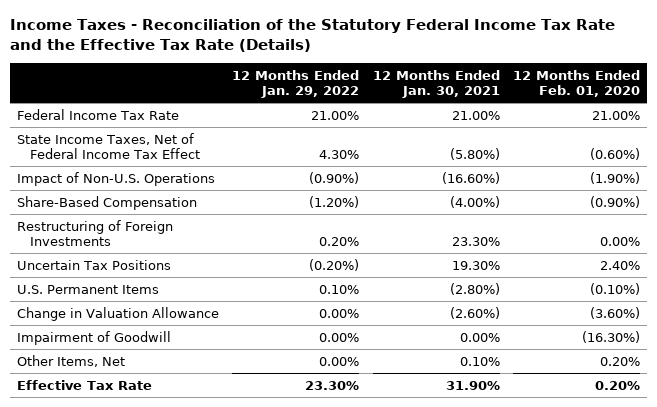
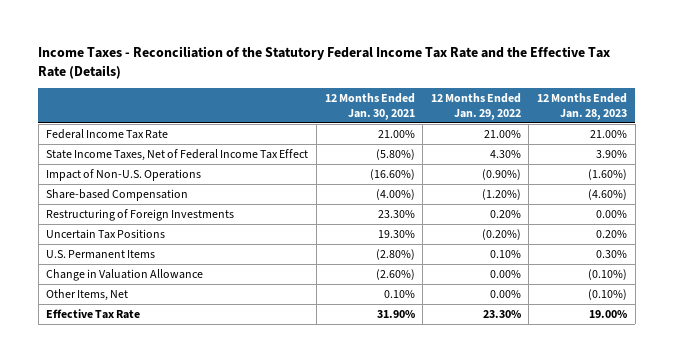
[512,69,640,97] 12 Months Ended Feb. 01, 2020 -> none
none -> [537,93,628,120] 12 Months Ended Jan. 28, 2023
[16,195,197,210] Share-Based Compensation -> [46,189,189,202] Share-based Compensation
[16,330,171,345] Impairment of Goodwill -> none

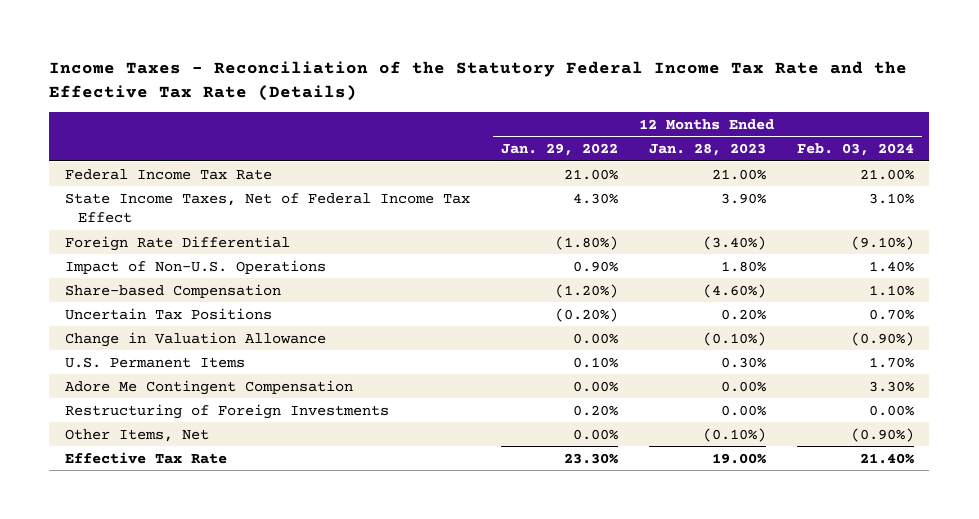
[324,93,415,120] 12 Months Ended Jan. 30, 2021 -> none
none -> [796,142,914,156] Feb. 03, 2024
none -> [64,235,290,251] Foreign Rate Differential
[481,169,521,181] (0.90%) -> [572,260,618,272] 0.90%
[588,169,628,181] (1.60%) -> [720,260,766,272] 1.80%
[46,250,156,260] U.S. Permanent Items -> [64,356,245,368] U.S. Permanent Items
none -> [64,379,353,395] Adore Me Contingent Compensation
[46,209,235,222] Restructuring of Foreign Investments -> [64,403,389,419] Restructuring of Foreign Investments

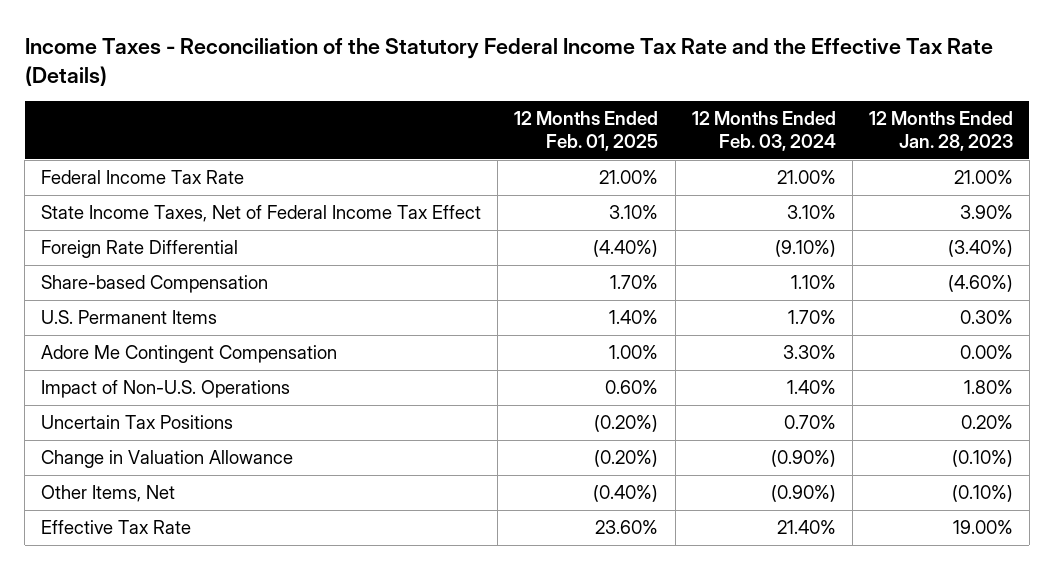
[500,142,618,156] Jan. 29, 2022 -> none
none -> [514,111,659,152] 12 Months Ended Feb. 01, 2025
[64,403,389,419] Restructuring of Foreign Investments -> none
[64,259,326,274] Impact of Non-U.S. Operations -> [41,380,291,399] Impact of Non-U.S. Operations
[64,307,272,320] Uncertain Tax Positions -> [41,415,234,430] Uncertain Tax Positions
[64,331,326,347] Change in Valuation Allowance -> [41,450,294,469] Change in Valuation Allowance

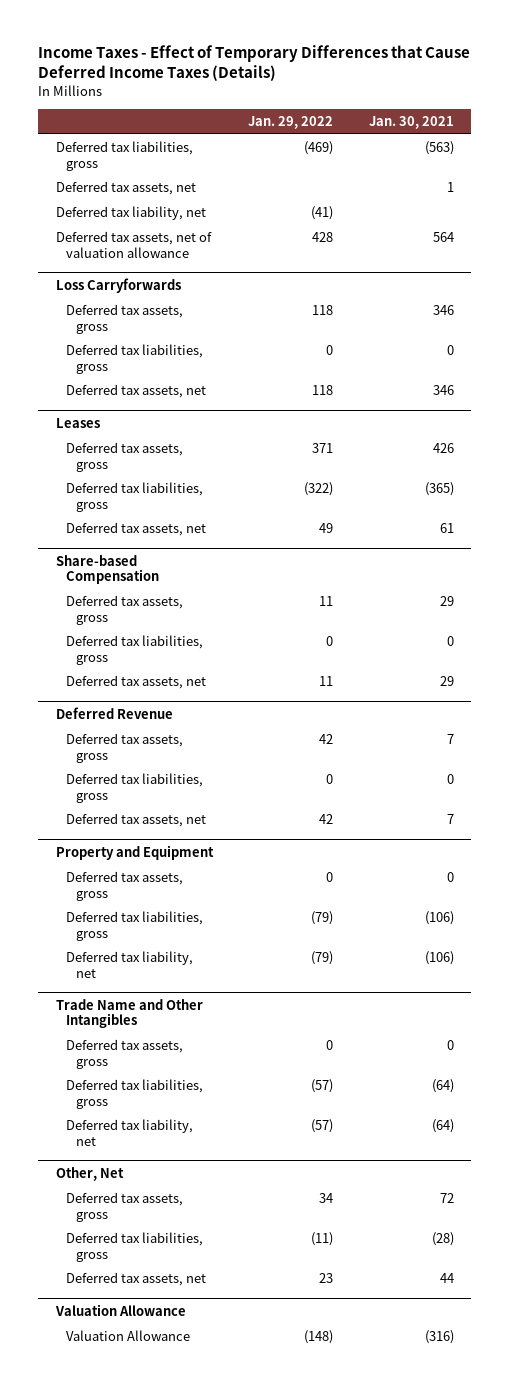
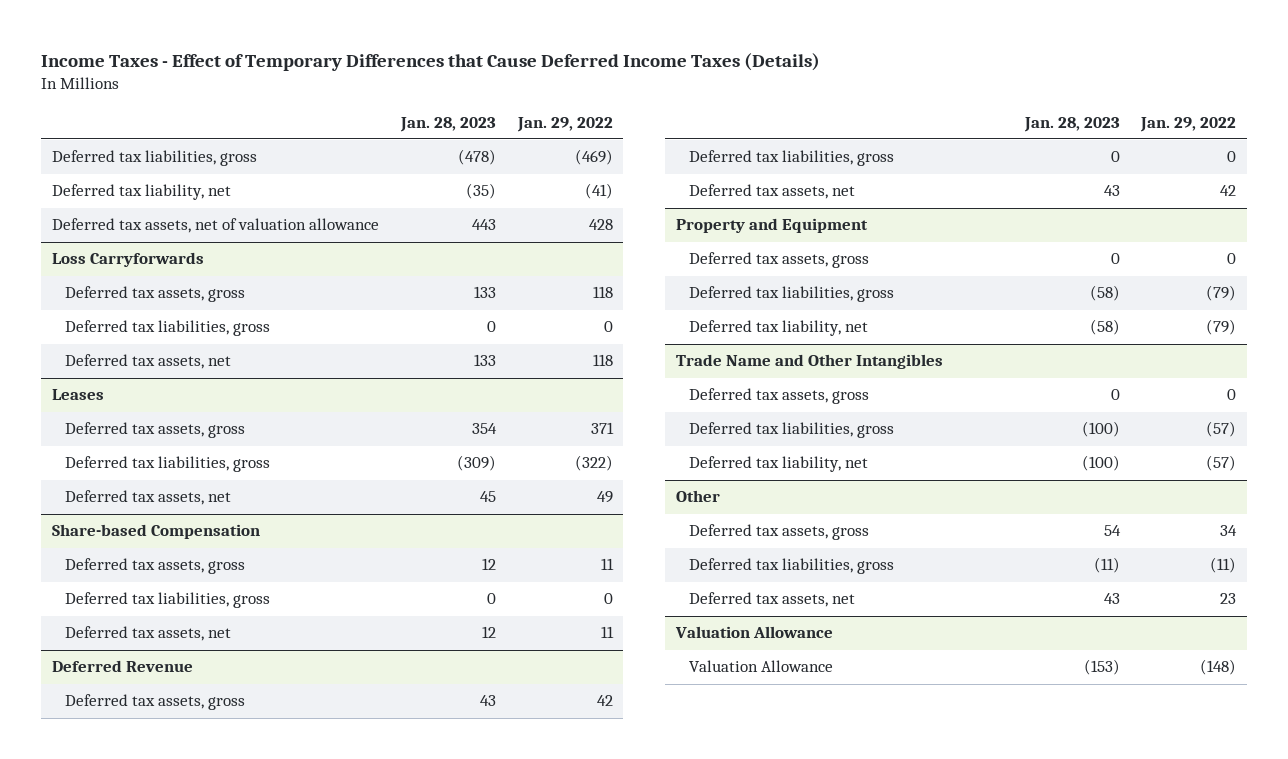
[368,116,454,130] Jan. 30, 2021 -> none
none -> [399,116,496,132] Jan. 28, 2023
[55,181,196,196] Deferred tax assets, net -> none
[55,1166,124,1181] Other, Net -> [675,490,720,503] Other

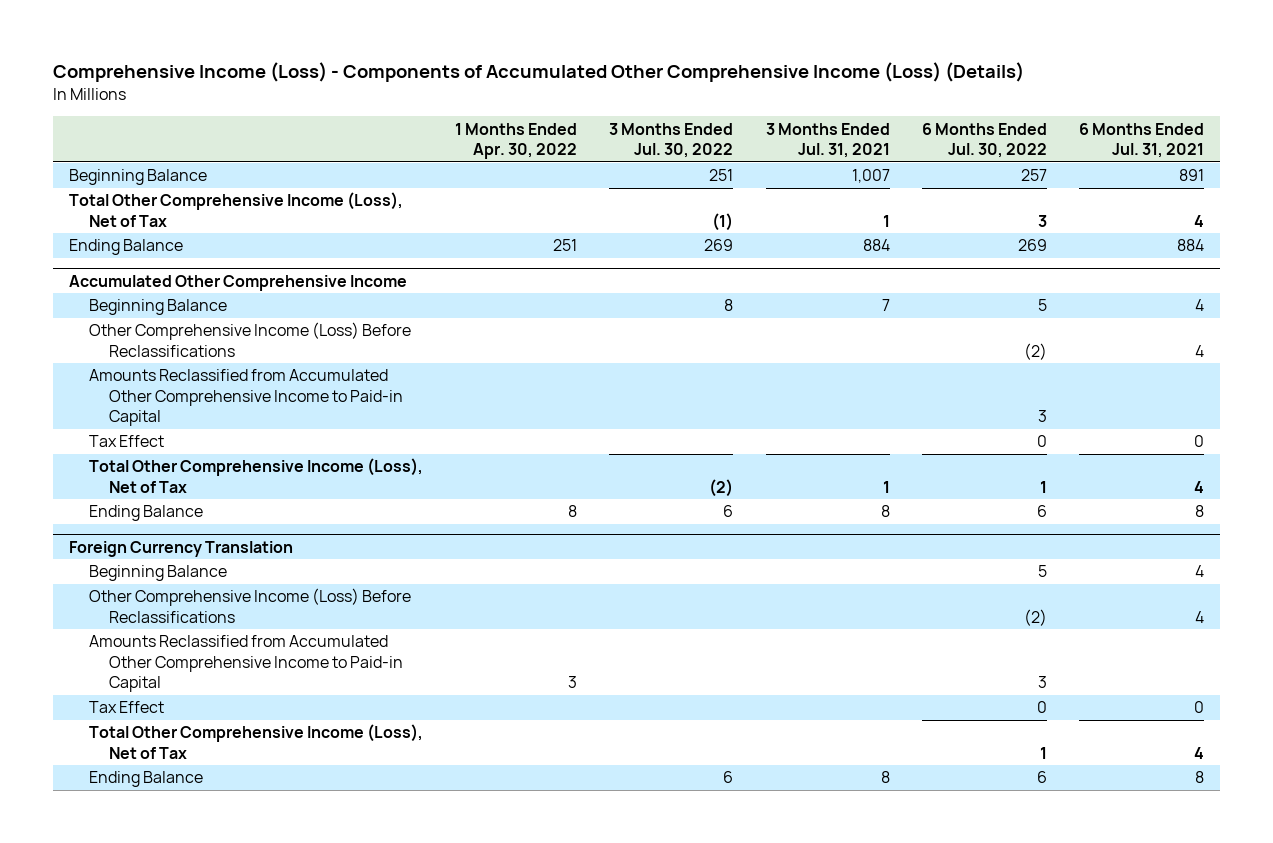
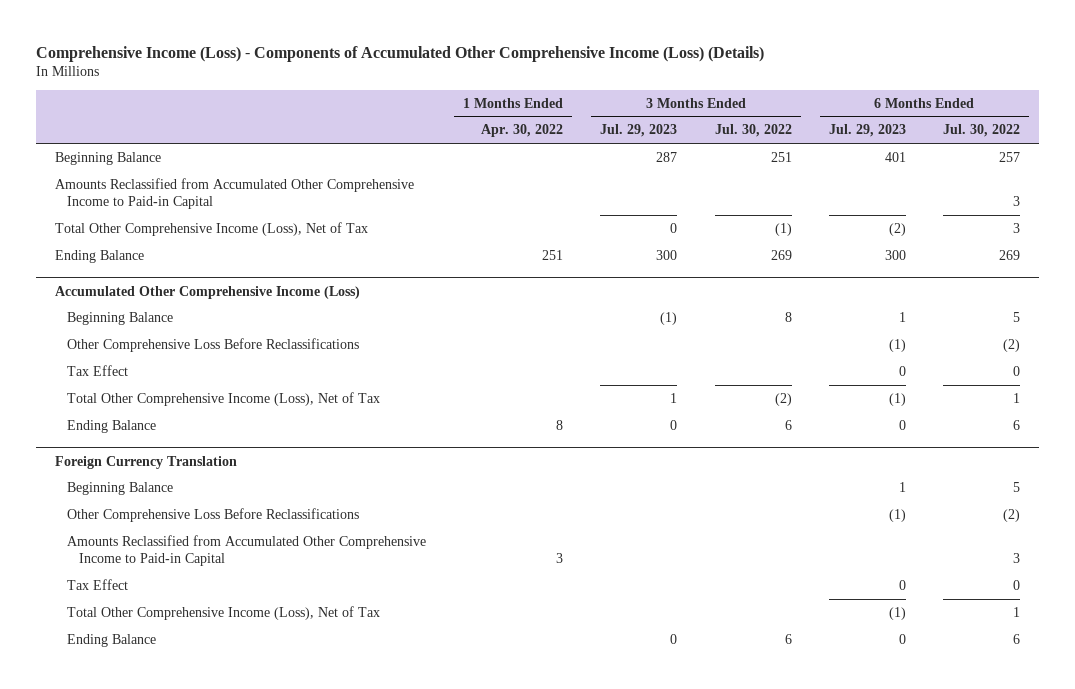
[765,122,890,159] 3 Months Ended Jul. 31, 2021 -> none
[1079,122,1205,159] 6 Months Ended Jul. 31, 2021 -> none
none -> [600,124,678,138] Jul. 29, 2023
none -> [828,124,906,138] Jul. 29, 2023
none -> [54,177,414,210] Amounts Reclassified from Accumulated Other Comprehensive Income to Paid-in Capital
[69,274,408,291] Accumulated Other Comprehensive Income -> [54,285,360,299] Accumulated Other Comprehensive Income (Loss)
[88,369,403,427] Amounts Reclassified from Accumulated Other Comprehensive Income to Paid-in Capital -> none
[88,322,411,357] Other Comprehensive Income (Loss) Before Reclassifications -> [66,337,359,352] Other Comprehensive Loss Before Reclassifications
[88,588,411,623] Other Comprehensive Income (Loss) Before Reclassifications -> [66,507,359,522] Other Comprehensive Loss Before Reclassifications

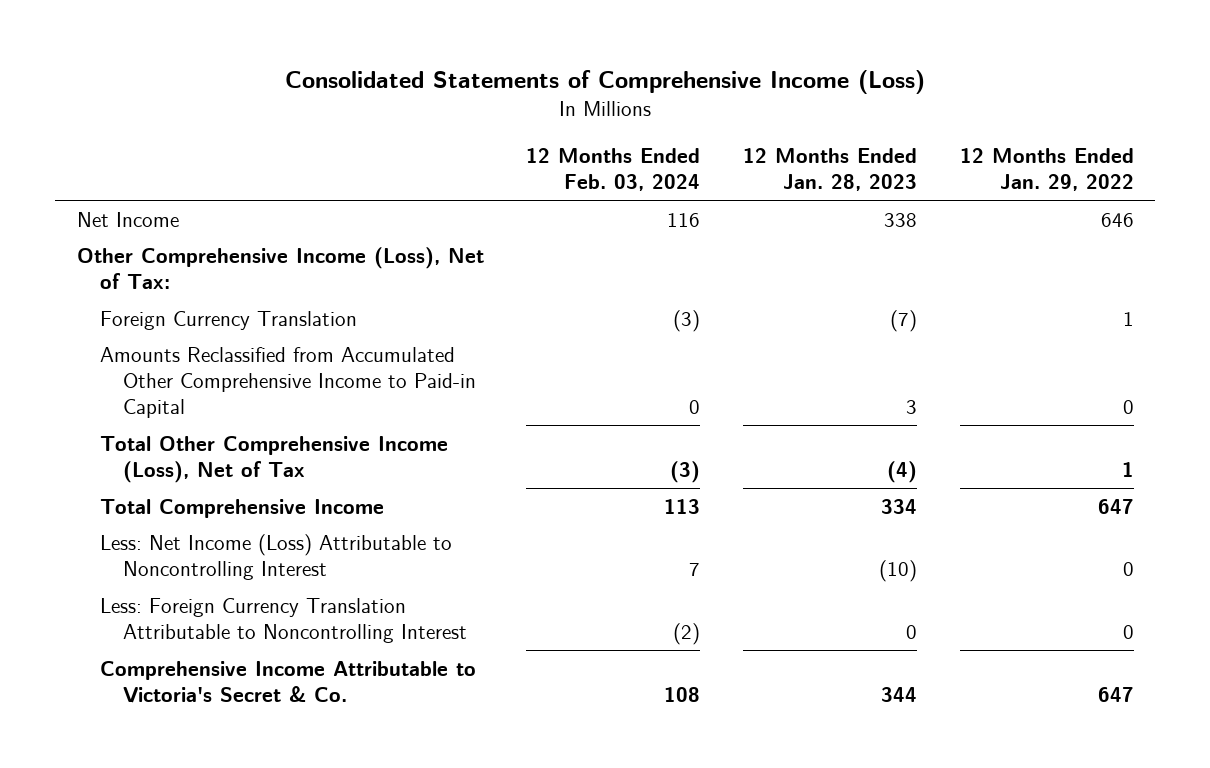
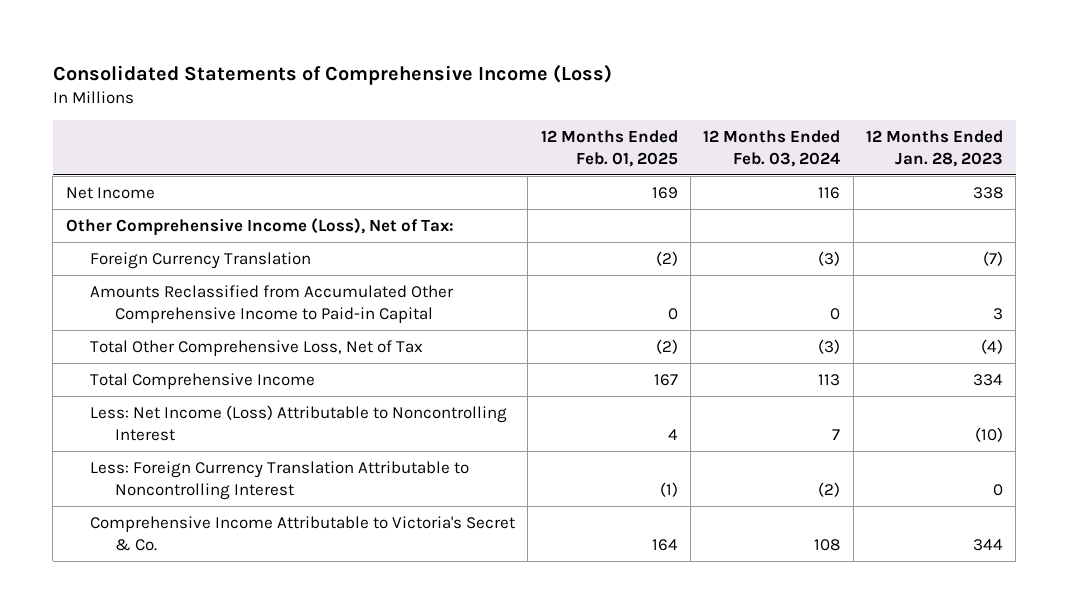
[959,147,1134,192] 12 Months Ended Jan. 29, 2022 -> none
none -> [540,129,678,167] 12 Months Ended Feb. 01, 2025
[99,435,448,483] Total Other Comprehensive Income (Loss), Net of Tax -> [90,339,424,356] Total Other Comprehensive Loss, Net of Tax

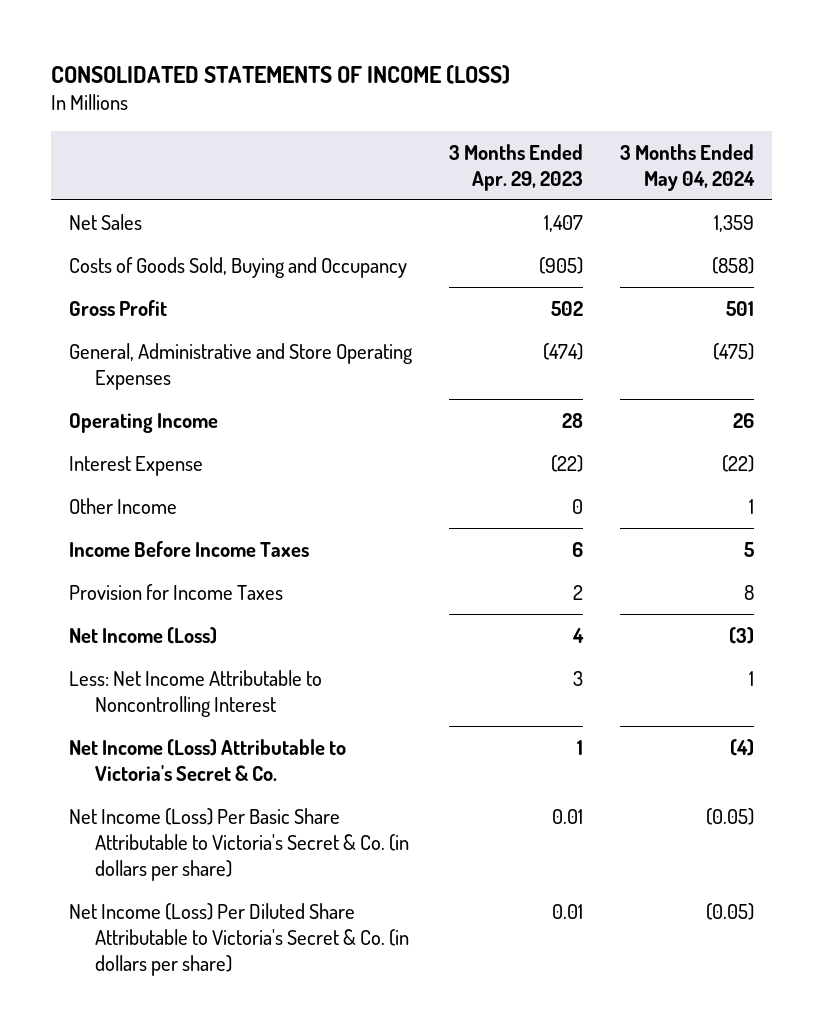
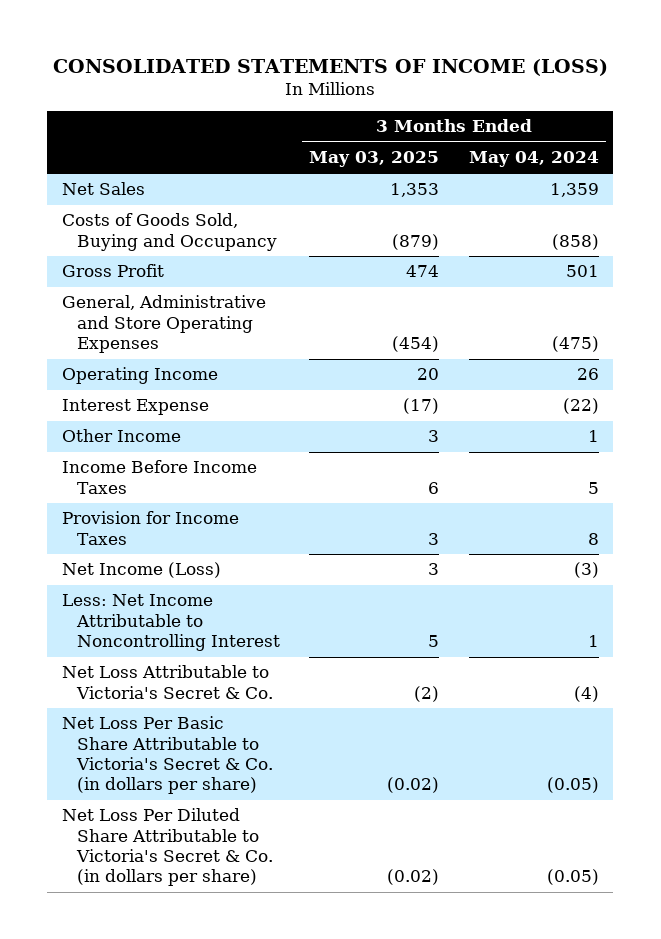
[449,143,584,191] 3 Months Ended Apr. 29, 2023 -> none
none -> [309,151,440,168] May 03, 2025
[69,738,347,782] Net Income (Loss) Attributable to Victoria's Secret & Co. -> [62,665,273,699] Net Loss Attributable to Victoria's Secret & Co.
[69,807,409,882] Net Income (Loss) Per Basic Share Attributable to Victoria's Secret & Co. (in dollars per share) -> [62,716,273,795] Net Loss Per Basic Share Attributable to Victoria's Secret & Co. (in dollars per share)
[69,902,409,977] Net Income (Loss) Per Diluted Share Attributable to Victoria's Secret & Co. (in dollars per share) -> [62,808,273,887] Net Loss Per Diluted Share Attributable to Victoria's Secret & Co. (in dollars per share)

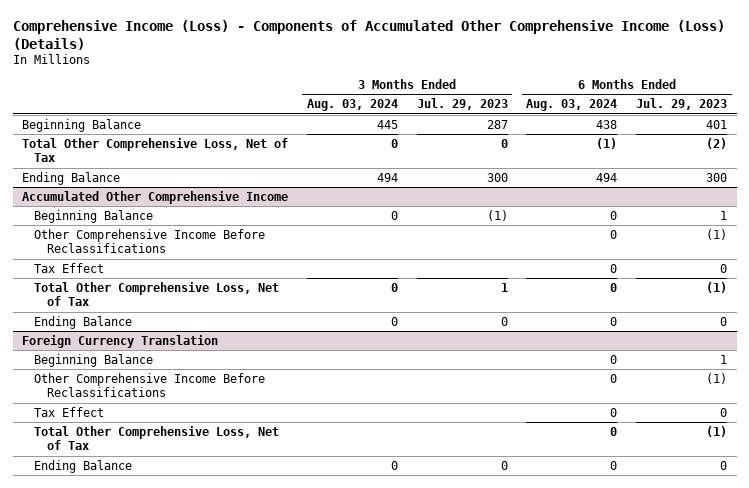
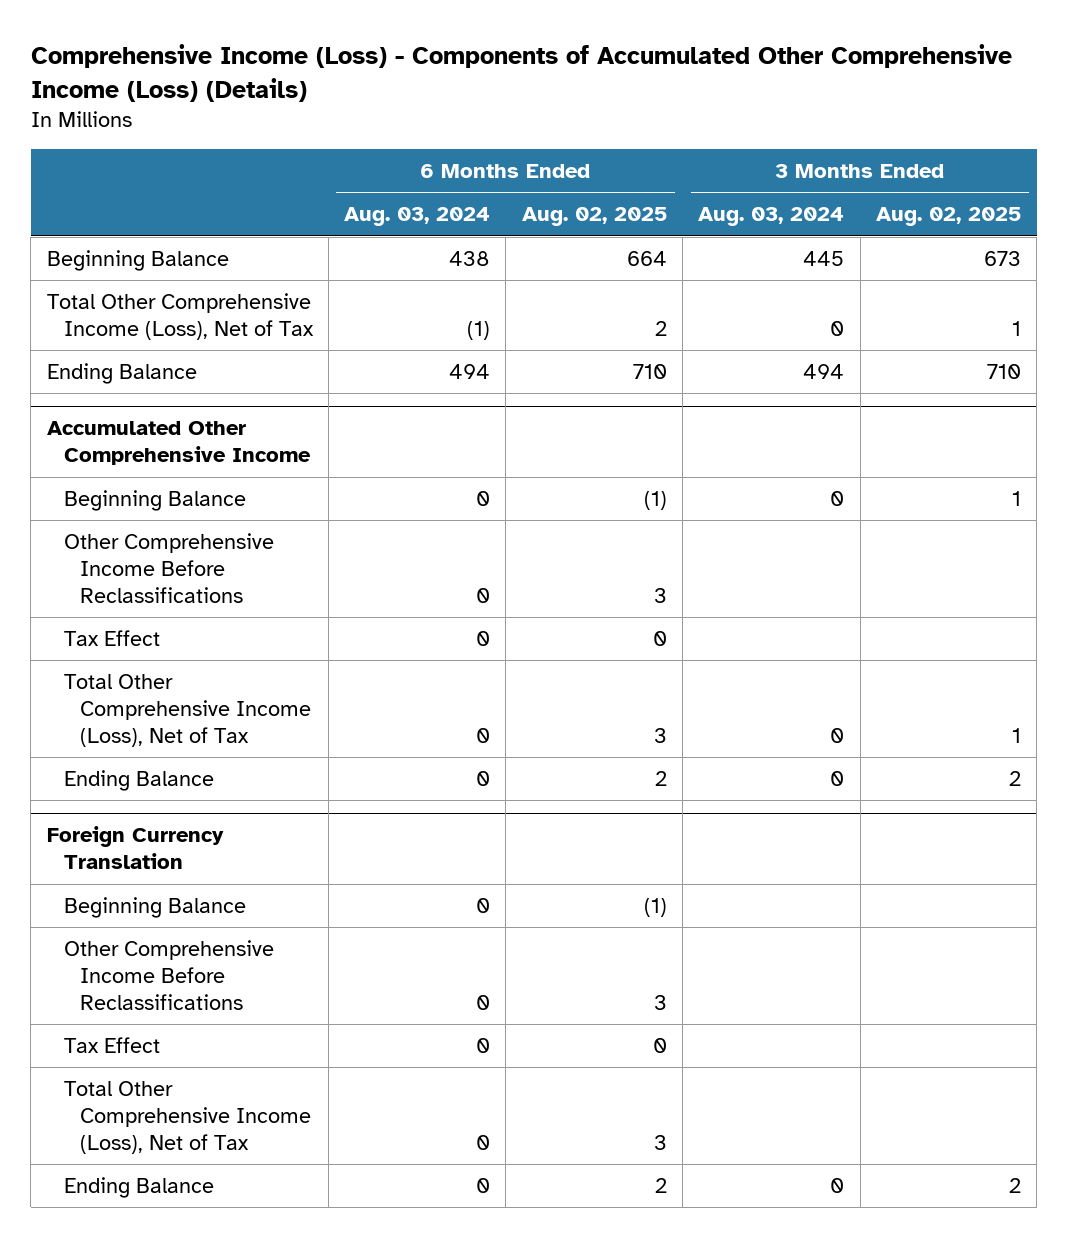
[416,98,508,111] Jul. 29, 2023 -> none
[636,98,728,111] Jul. 29, 2023 -> none
none -> [521,207,667,227] Aug. 02, 2025
none -> [876,207,1022,227] Aug. 02, 2025
[22,137,289,163] Total Other Comprehensive Loss, Net of Tax -> [46,292,314,340] Total Other Comprehensive Income (Loss), Net of Tax
[34,281,280,307] Total Other Comprehensive Loss, Net of Tax -> [63,673,312,747] Total Other Comprehensive Income (Loss), Net of Tax
[34,425,280,451] Total Other Comprehensive Loss, Net of Tax -> [63,1080,312,1154] Total Other Comprehensive Income (Loss), Net of Tax

